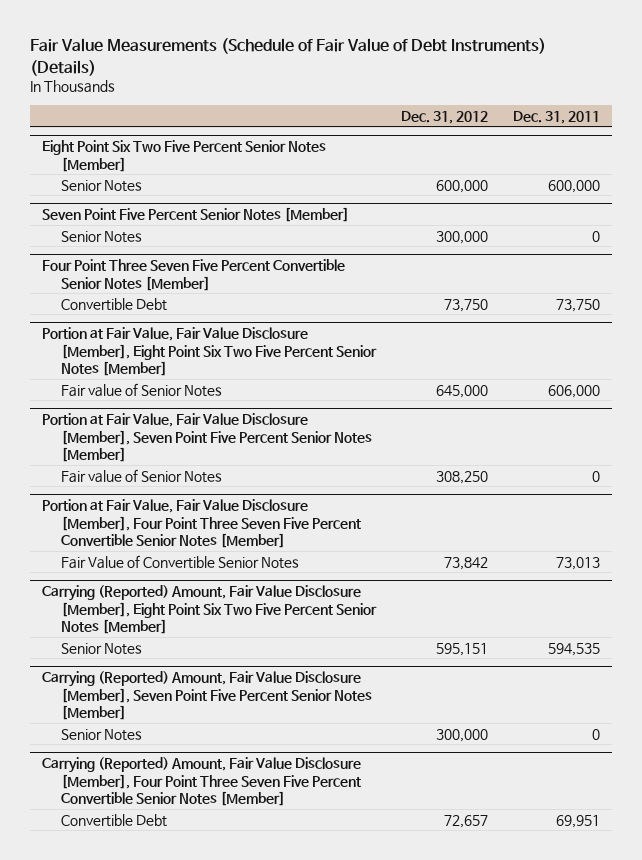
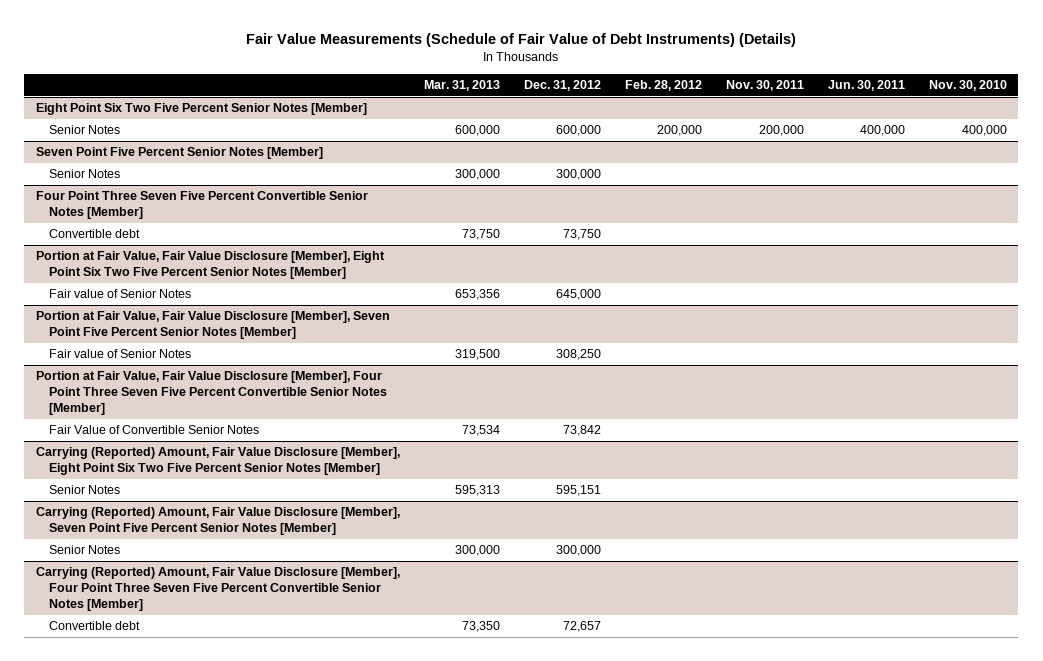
[512,110,600,124] Dec. 31, 2011 -> none
none -> [424,79,501,91] Mar. 31, 2013
none -> [624,79,702,91] Feb. 28, 2012
none -> [725,79,804,91] Nov. 30, 2011
none -> [827,79,905,91] Jun. 30, 2011
none -> [928,79,1007,91] Nov. 30, 2010
[61,297,168,311] Convertible Debt -> [48,229,140,239] Convertible debt
[61,813,168,827] Convertible Debt -> [48,621,140,631] Convertible debt

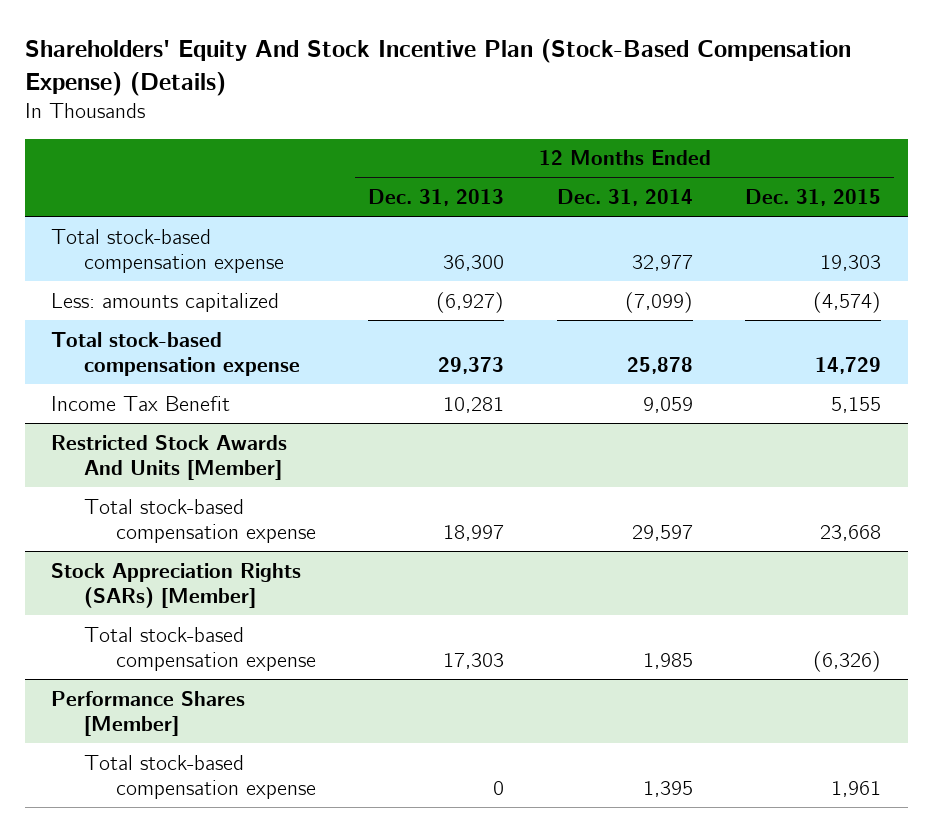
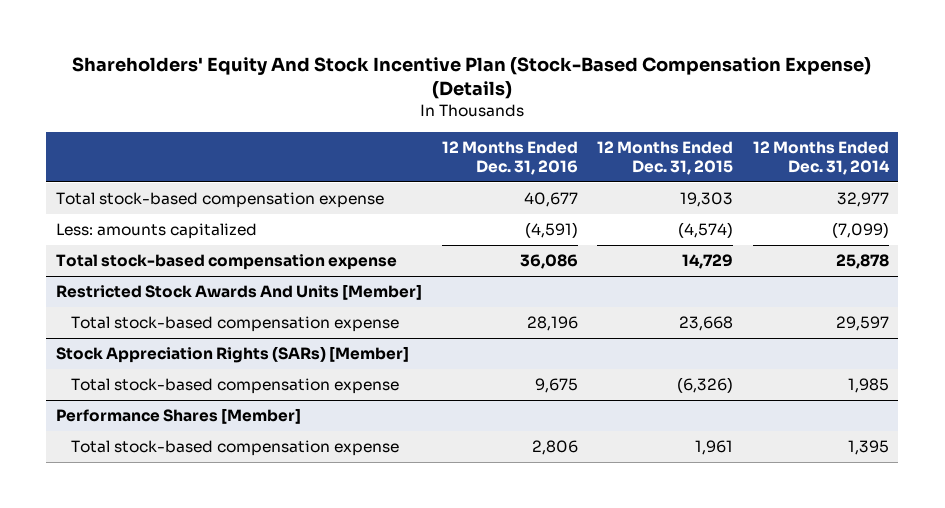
[368,189,505,207] Dec. 31, 2013 -> none
none -> [441,141,578,176] 12 Months Ended Dec. 31, 2016
[51,395,231,411] Income Tax Benefit -> none

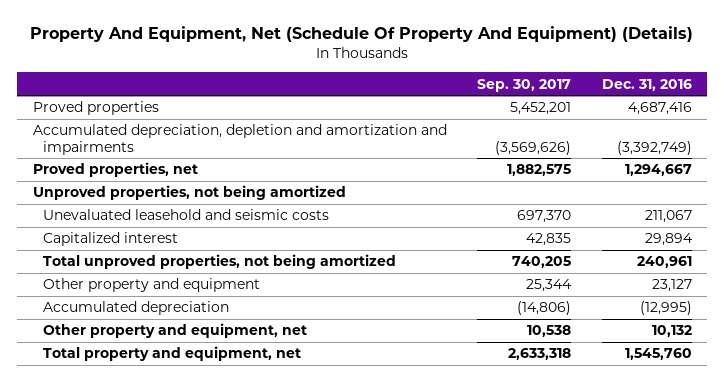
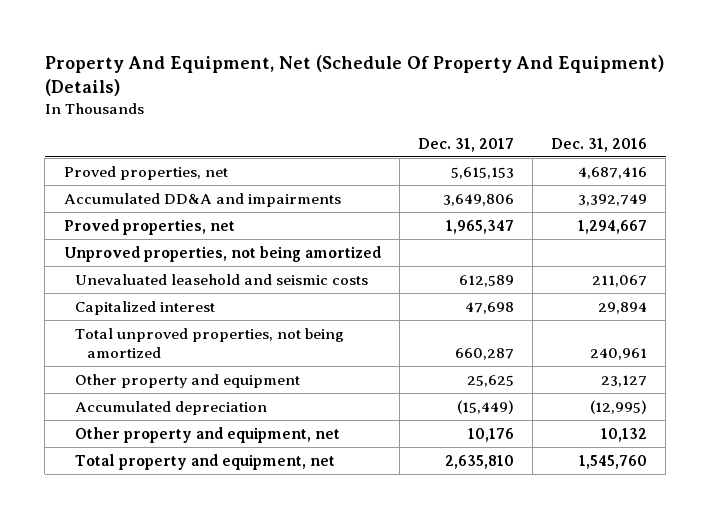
[477,78,572,92] Sep. 30, 2017 -> none
none -> [417,137,514,152] Dec. 31, 2017
[32,101,159,116] Proved properties -> [63,165,228,180] Proved properties, net
[32,124,447,155] Accumulated depreciation, depletion and amortization and impairments -> [63,192,341,207] Accumulated DD&A and impairments
[616,140,692,155] (3,392,749) -> [578,193,648,206] 3,392,749

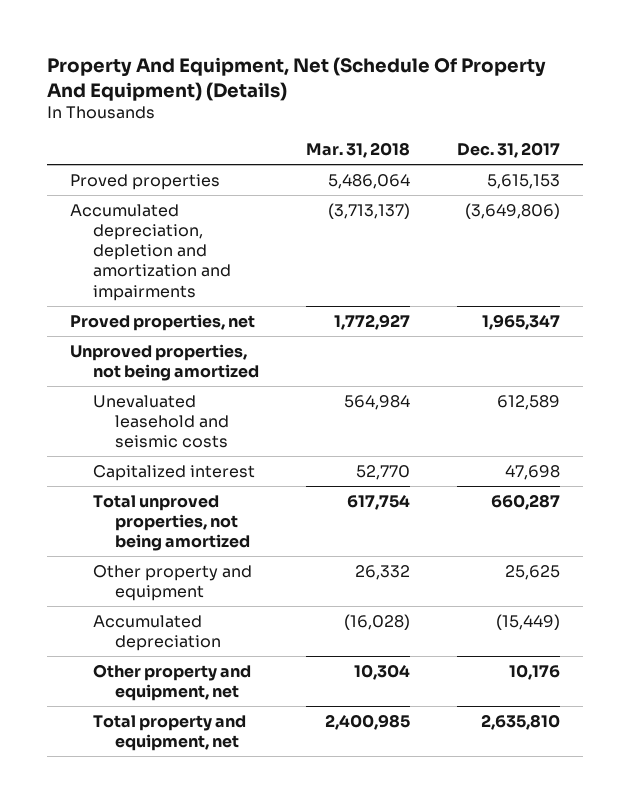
[551,137,648,152] Dec. 31, 2016 -> none
none -> [305,142,410,159] Mar. 31, 2018
[63,165,228,180] Proved properties, net -> [70,173,221,190] Proved properties
[63,192,341,207] Accumulated DD&A and impairments -> [70,203,231,301] Accumulated depreciation, depletion and amortization and impairments
[442,193,514,206] 3,649,806 -> [464,202,560,219] (3,649,806)

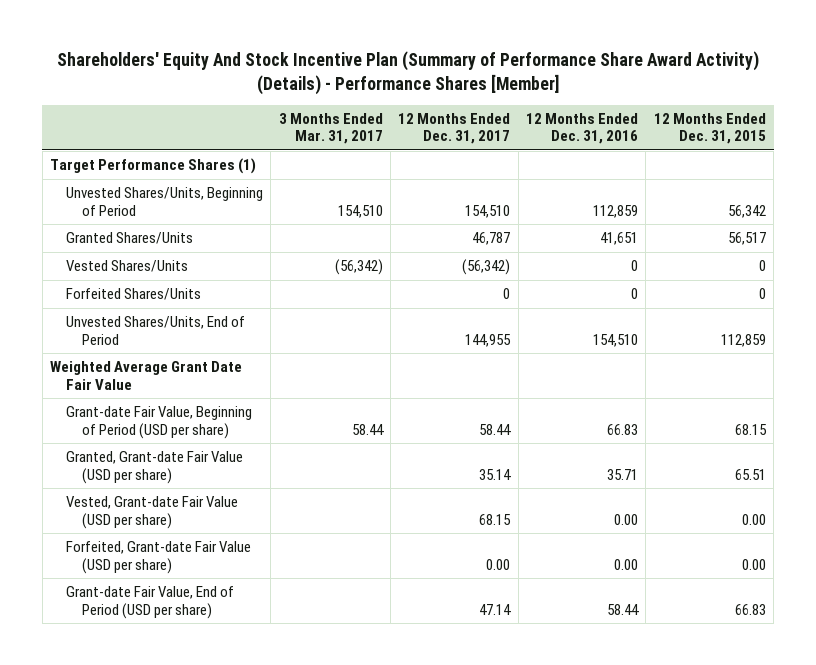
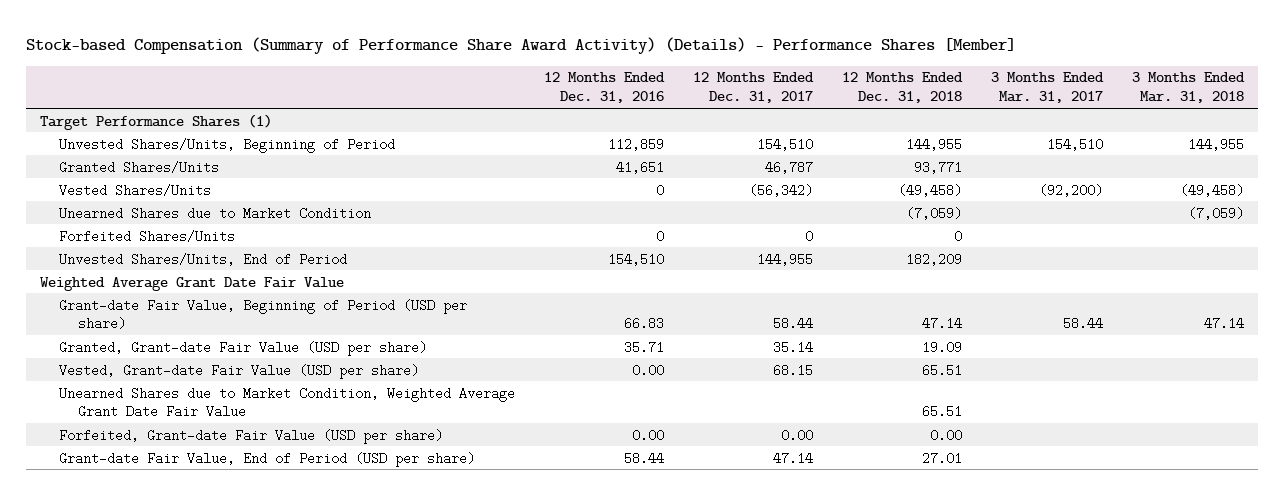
[57,51,760,95] Shareholders' Equity And Stock Incentive Plan (Summary of Performance Share Award Activity) (Details) - Performance Shares [Member] -> [25,37,1016,55] Stock-based Compensation (Summary of Performance Share Award Activity) (Details) - Performance Shares [Member]
[653,112,766,145] 12 Months Ended Dec. 31, 2015 -> none
none -> [841,72,963,104] 12 Months Ended Dec. 31, 2018
none -> [1131,72,1245,104] 3 Months Ended Mar. 31, 2018
[334,259,383,276] (56,342) -> [1038,183,1103,197] (92,200)
none -> [59,206,372,220] Unearned Shares due to Market Condition
none -> [59,386,516,419] Unearned Shares due to Market Condition, Weighted Average Grant Date Fair Value

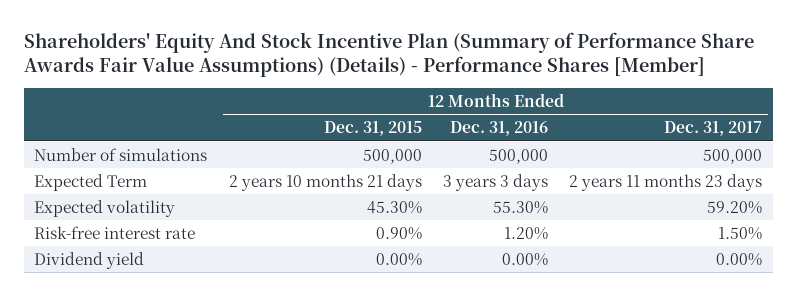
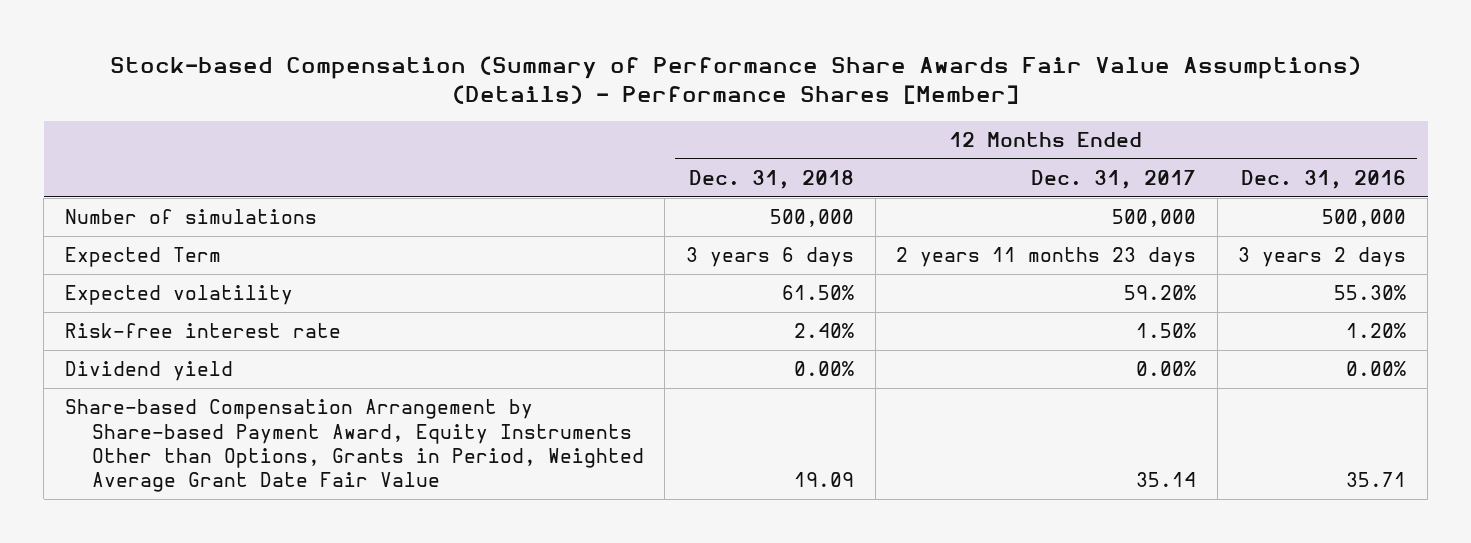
[23,32,754,78] Shareholders' Equity And Stock Incentive Plan (Summary of Performance Share Awards Fair Value Assumptions) (Details) - Performance Shares [Member] -> [109,55,1361,105] Stock-based Compensation (Summary of Performance Share Awards Fair Value Assumptions) (Details) - Performance Shares [Member]
[323,121,422,137] Dec. 31, 2015 -> none
none -> [688,169,854,189] Dec. 31, 2018
[443,173,549,191] 3 years 3 days -> [1238,247,1407,268] 3 years 2 days
none -> [64,399,644,493] Share-based Compensation Arrangement by Share-based Payment Award, Equity Instruments Other than Options, Grants in Period, Weighted Average Grant Date Fair Value

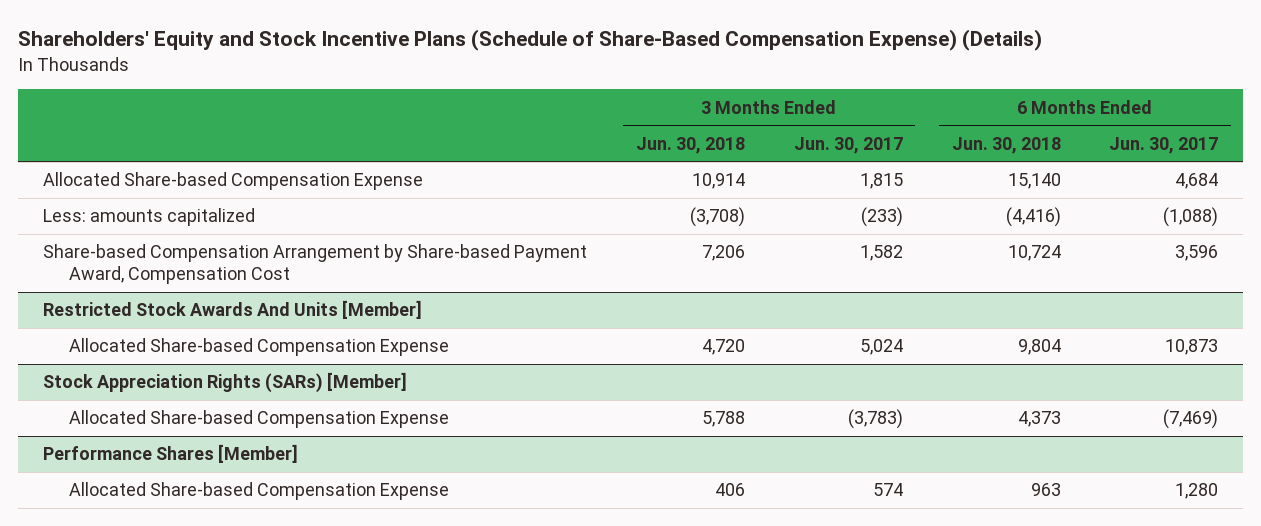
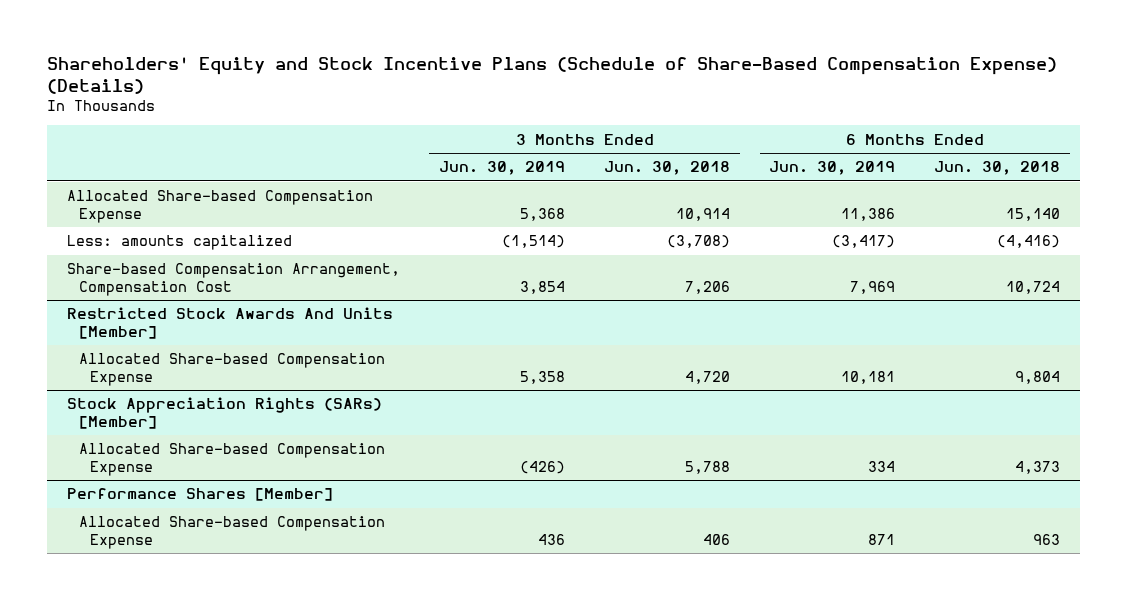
[793,136,903,154] Jun. 30, 2017 -> none
[1109,136,1219,154] Jun. 30, 2017 -> none
none -> [439,161,566,176] Jun. 30, 2019
none -> [769,161,896,176] Jun. 30, 2019
[42,244,587,285] Share-based Compensation Arrangement by Share-based Payment Award, Compensation Cost -> [66,263,400,297] Share-based Compensation Arrangement, Compensation Cost

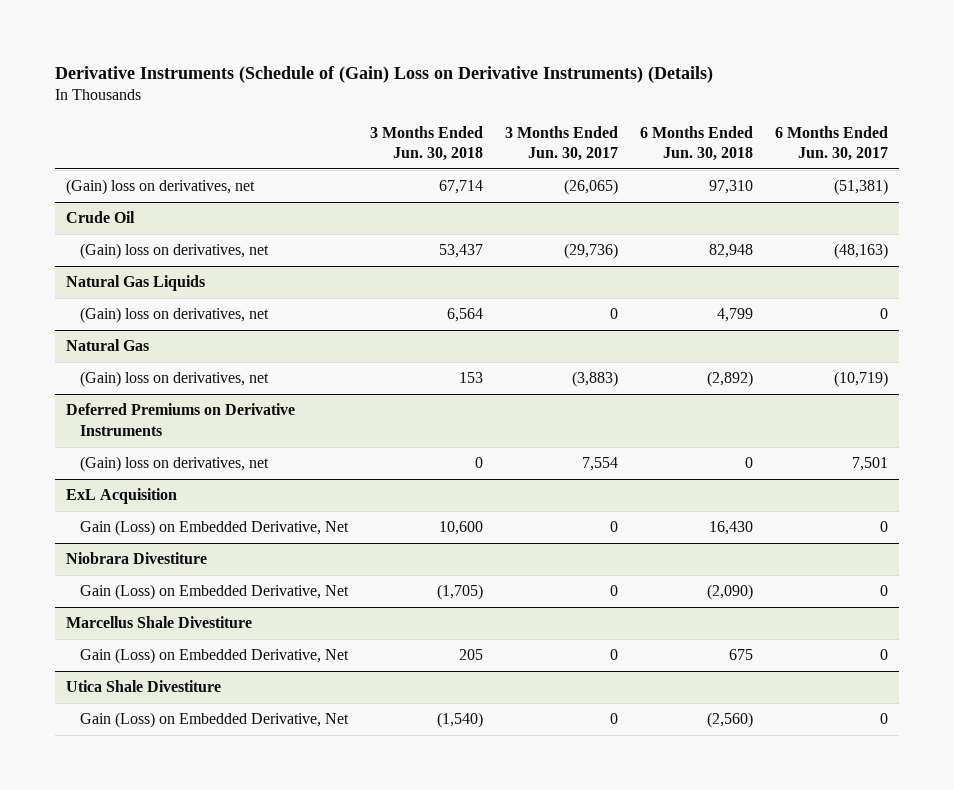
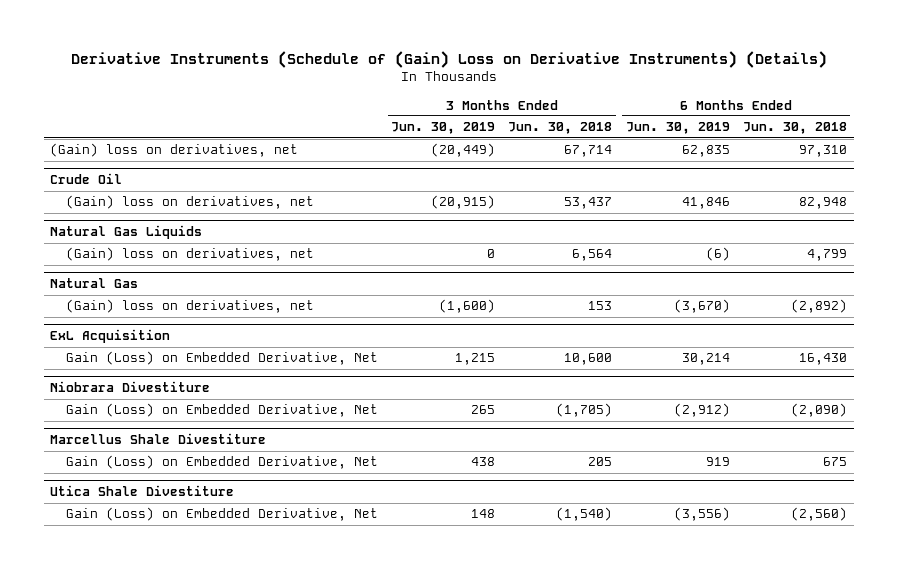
[505,125,619,161] 3 Months Ended Jun. 30, 2017 -> none
[775,125,889,161] 6 Months Ended Jun. 30, 2017 -> none
none -> [391,122,496,135] Jun. 30, 2019
none -> [625,122,730,135] Jun. 30, 2019
[65,403,295,436] Deferred Premiums on Derivative Instruments -> none
[80,456,270,473] (Gain) loss on derivatives, net -> none

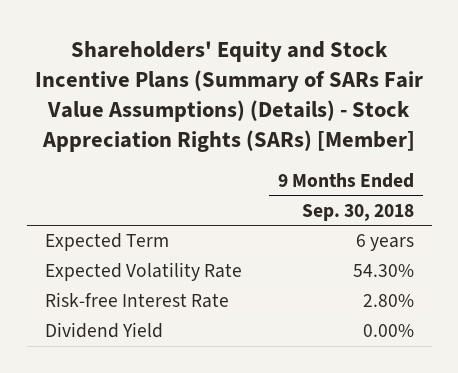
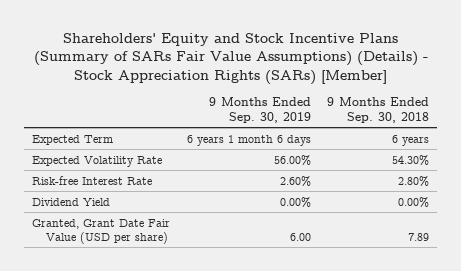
none -> [208,97,311,124] 9 Months Ended Sep. 30, 2019
none -> [32,218,171,245] Granted, Grant Date Fair Value (USD per share)

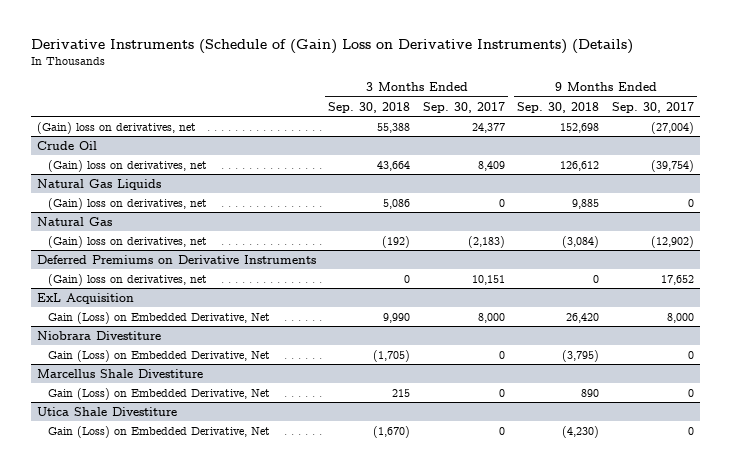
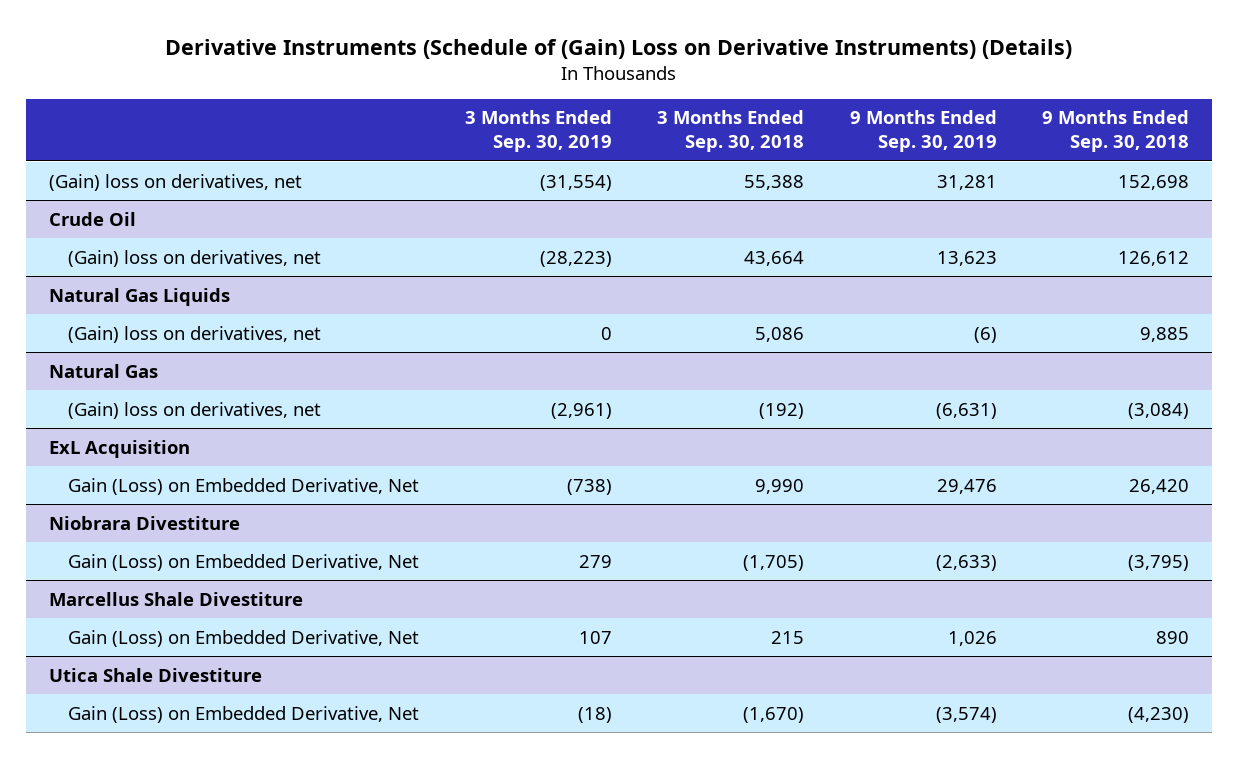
[422,101,505,113] Sep. 30, 2017 -> none
[611,101,694,113] Sep. 30, 2017 -> none
none -> [464,110,612,153] 3 Months Ended Sep. 30, 2019
none -> [849,110,997,153] 9 Months Ended Sep. 30, 2019
[36,254,316,264] Deferred Premiums on Derivative Instruments -> none
[47,273,207,286] (Gain) loss on derivatives, net -> none

